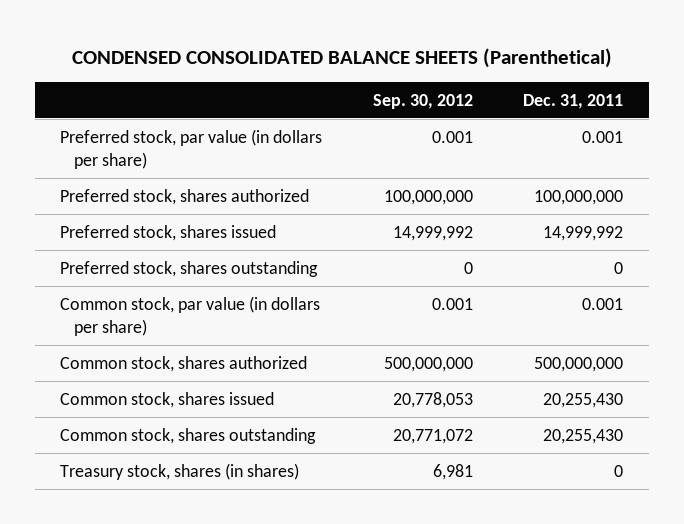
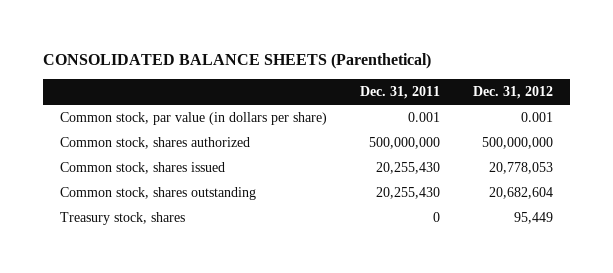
[71,47,612,68] CONDENSED CONSOLIDATED BALANCE SHEETS (Parenthetical) -> [43,53,432,70] CONSOLIDATED BALANCE SHEETS (Parenthetical)
[372,93,473,109] Sep. 30, 2012 -> none
none -> [473,86,554,100] Dec. 31, 2012
[60,128,323,169] Preferred stock, par value (in dollars per share) -> none
[60,188,310,205] Preferred stock, shares authorized -> none
[60,224,277,241] Preferred stock, shares issued -> none
[60,260,319,277] Preferred stock, shares outstanding -> none
[60,462,300,480] Treasury stock, shares (in shares) -> [59,211,185,225] Treasury stock, shares

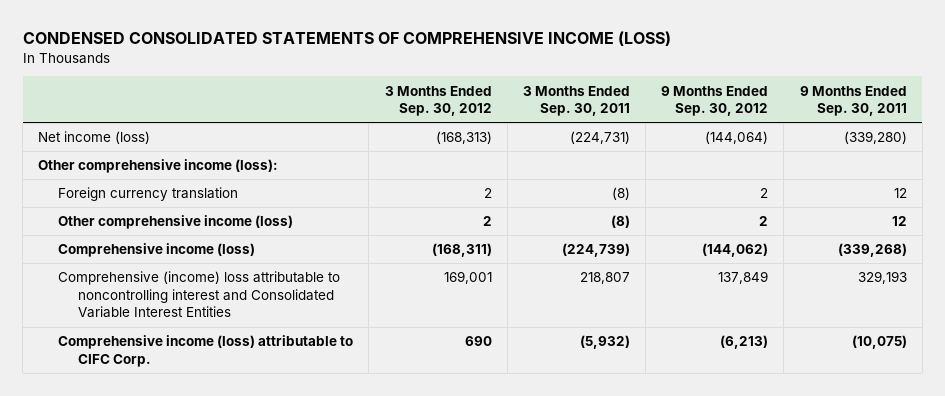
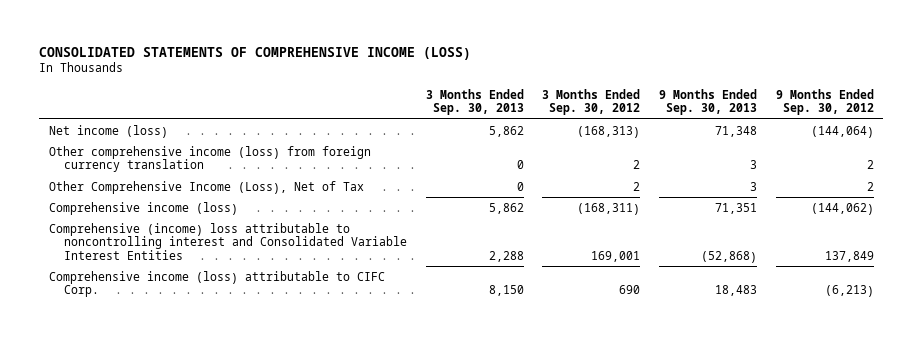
[22,31,671,47] CONDENSED CONSOLIDATED STATEMENTS OF COMPREHENSIVE INCOME (LOSS) -> [39,47,472,61] CONSOLIDATED STATEMENTS OF COMPREHENSIVE INCOME (LOSS)
[522,85,630,117] 3 Months Ended Sep. 30, 2011 -> none
[799,85,907,117] 9 Months Ended Sep. 30, 2011 -> none
none -> [425,88,524,116] 3 Months Ended Sep. 30, 2013
none -> [659,88,758,116] 9 Months Ended Sep. 30, 2013
[38,159,279,174] Other comprehensive income (loss): -> none
[58,187,239,202] Foreign currency translation -> [48,145,371,173] Other comprehensive income (loss) from foreign currency translation
[58,215,294,230] Other comprehensive income (loss) -> [48,180,364,194] Other Comprehensive Income (Loss), Net of Tax

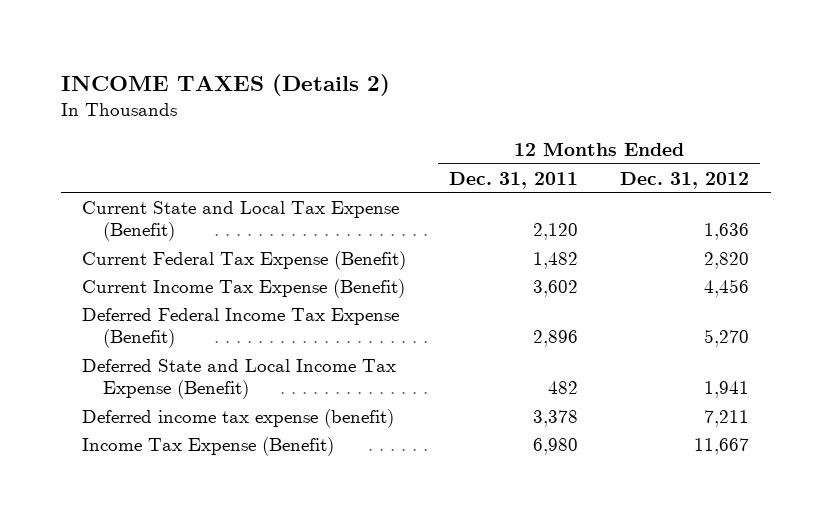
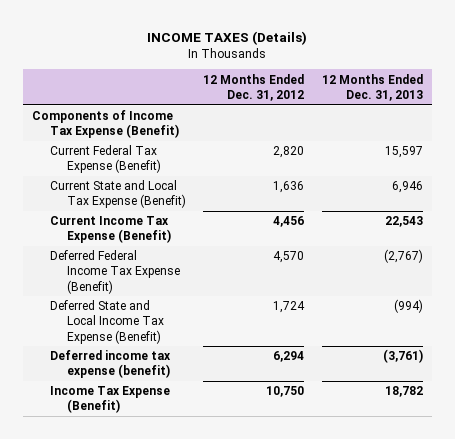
[61,73,391,96] INCOME TAXES (Details 2) -> [147,30,308,45] INCOME TAXES (Details)
[448,171,578,189] Dec. 31, 2011 -> none
none -> [321,73,423,101] 12 Months Ended Dec. 31, 2013
none -> [32,110,179,139] Components of Income Tax Expense (Benefit)
[82,200,400,242] Current State and Local Tax Expense (Benefit) -> [49,180,186,209] Current State and Local Tax Expense (Benefit)
[704,329,750,348] 5,270 -> [273,251,305,264] 4,570
[704,381,750,399] 1,941 -> [273,301,306,314] 1,724
[704,409,750,427] 7,211 -> [273,351,305,363] 6,294
[694,437,750,455] 11,667 -> [266,386,305,398] 10,750

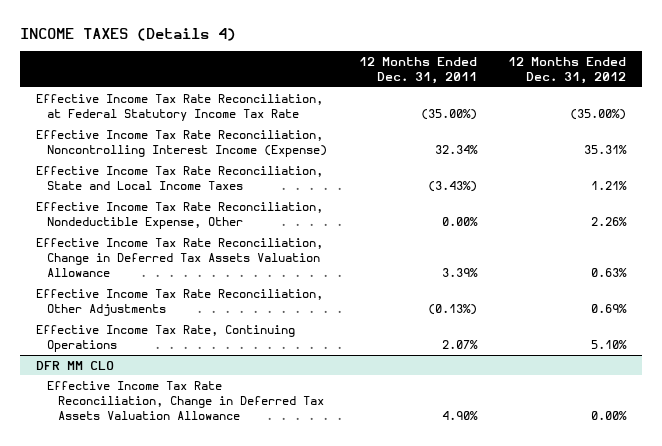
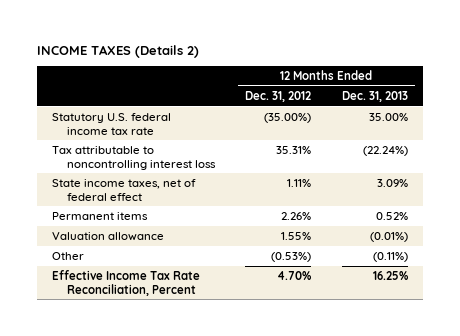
[20,27,237,41] INCOME TAXES (Details 4) -> [36,44,199,58] INCOME TAXES (Details 2)
[358,56,477,85] 12 Months Ended Dec. 31, 2011 -> none
none -> [341,90,408,102] Dec. 31, 2013
[36,237,324,278] Effective Income Tax Rate Reconciliation, Change in Deferred Tax Assets Valuation Allowance -> none
[36,288,324,316] Effective Income Tax Rate Reconciliation, Other Adjustments -> none
[36,360,115,370] DFR MM CLO -> none
[46,380,324,421] Effective Income Tax Rate Reconciliation, Change in Deferred Tax Assets Valuation Allowance -> none
[36,93,324,121] Effective Income Tax Rate Reconciliation, at Federal Statutory Income Tax Rate -> [52,112,172,135] Statutory U.S. federal income tax rate
[36,129,327,157] Effective Income Tax Rate Reconciliation, Noncontrolling Interest Income (Expense) -> [52,145,216,170] Tax attributable to noncontrolling interest loss
[36,165,324,190] Effective Income Tax Rate Reconciliation, State and Local Income Taxes -> [52,178,197,201] State income taxes, net of federal effect
[591,180,628,190] 1.21% -> [287,178,312,187] 1.11%
[36,201,324,229] Effective Income Tax Rate Reconciliation, Nondeductible Expense, Other -> [52,211,149,220] Permanent items
none -> [52,231,165,241] Valuation allowance
none -> [52,251,85,260] Other
[36,324,296,352] Effective Income Tax Rate, Continuing Operations -> [52,269,201,296] Effective Income Tax Rate Reconciliation, Percent
[591,339,628,349] 5.10% -> [277,270,313,280] 4.70%

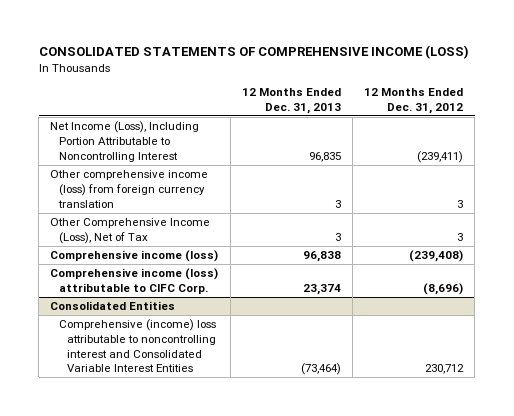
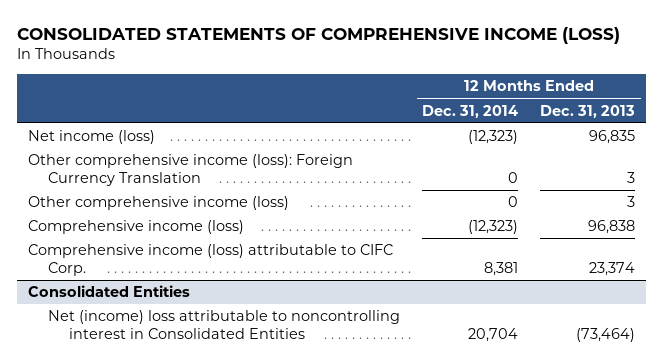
[364,88,464,114] 12 Months Ended Dec. 31, 2012 -> none
none -> [422,104,519,118] Dec. 31, 2014
[50,121,200,162] Net Income (Loss), Including Portion Attributable to Noncontrolling Interest -> [28,130,156,145] Net income (loss)
[50,170,209,208] Other comprehensive income (loss) from foreign currency translation -> [28,154,354,186] Other comprehensive income (loss): Foreign Currency Translation
[50,218,211,244] Other Comprehensive Income (Loss), Net of Tax -> [28,196,290,211] Other comprehensive income (loss)
[58,319,217,373] Comprehensive (income) loss attributable to noncontrolling interest and Consolidated Variable Interest Entities -> [48,310,401,339] Net (income) loss attributable to noncontrolling interest in Consolidated Entities

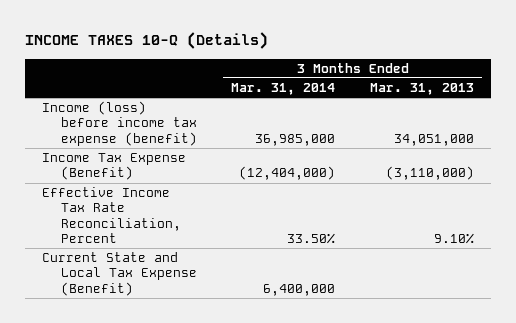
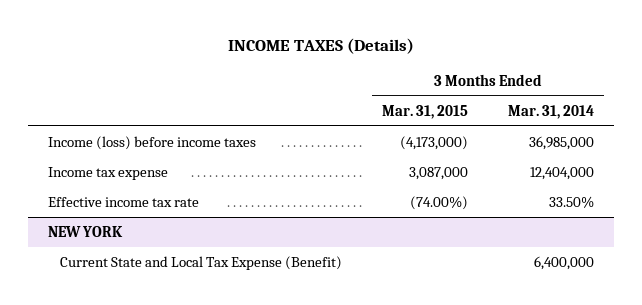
[25,32,269,50] INCOME TAXES 10-Q (Details) -> [227,37,414,54] INCOME TAXES (Details)
[369,83,474,96] Mar. 31, 2013 -> none
none -> [382,104,469,119] Mar. 31, 2015
[42,101,198,146] Income (loss) before income tax expense (benefit) -> [47,136,256,151] Income (loss) before income taxes
[42,153,187,181] Income Tax Expense (Benefit) -> [47,167,168,181] Income tax expense
[239,166,336,181] (12,404,000) -> [530,167,595,181] 12,404,000
[42,187,182,243] Effective Income Tax Rate Reconciliation, Percent -> [47,197,199,208] Effective income tax rate
none -> [47,226,123,238] NEW YORK

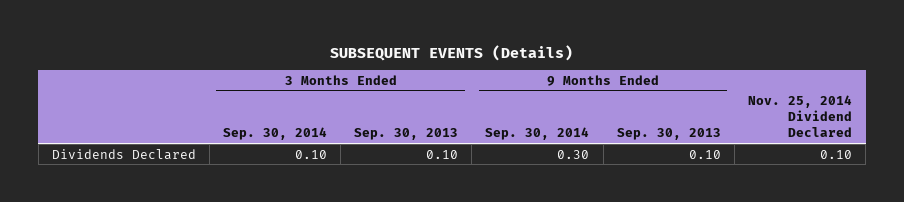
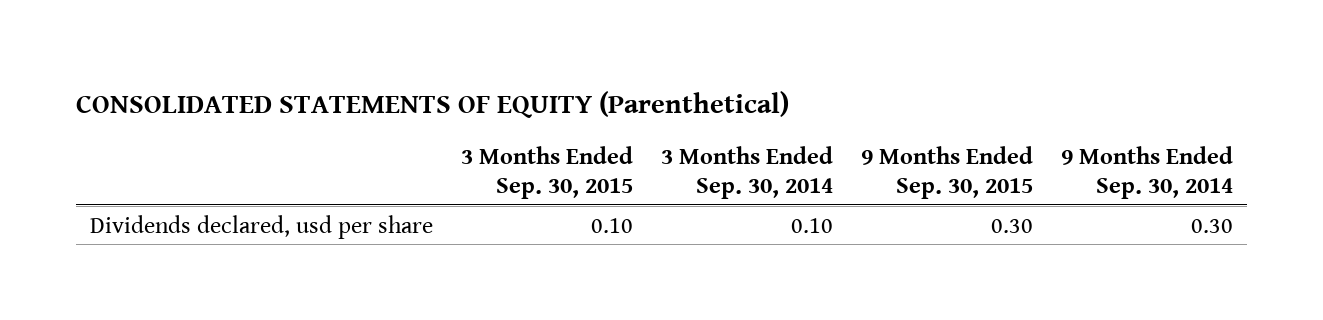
[329,44,573,61] SUBSEQUENT EVENTS (Details) -> [75,91,789,119] CONSOLIDATED STATEMENTS OF EQUITY (Parenthetical)
[354,128,459,141] Sep. 30, 2013 -> none
[616,128,721,141] Sep. 30, 2013 -> none
[747,95,852,138] Nov. 25, 2014 Dividend Declared -> none
none -> [460,145,633,199] 3 Months Ended Sep. 30, 2015
none -> [860,145,1033,199] 9 Months Ended Sep. 30, 2015
[51,148,196,160] Dividends Declared -> [89,214,433,239] Dividends declared, usd per share

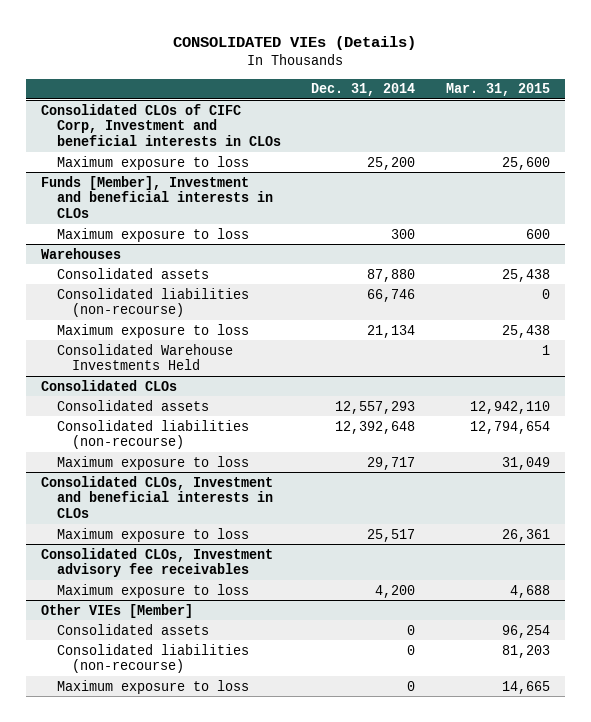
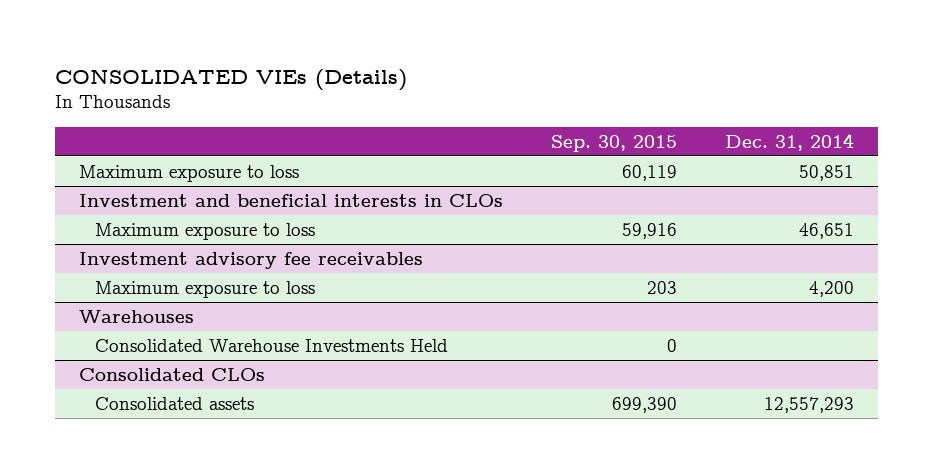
[445,83,550,97] Mar. 31, 2015 -> none
none -> [551,134,678,152] Sep. 30, 2015
[41,103,281,147] Consolidated CLOs of CIFC Corp, Investment and beneficial interests in CLOs -> none
[367,156,416,170] 25,200 -> [799,164,855,181] 50,851
[41,175,273,219] Funds [Member], Investment and beneficial interests in CLOs -> [79,193,504,207] Investment and beneficial interests in CLOs
[391,228,416,239] 300 -> [799,222,855,239] 46,651
none -> [79,251,424,269] Investment advisory fee receivables
none -> [95,280,316,298] Maximum exposure to loss
[56,267,209,279] Consolidated assets -> none
[56,287,249,318] Consolidated liabilities (non-recourse) -> none
[56,323,249,338] Maximum exposure to loss -> none
[56,419,249,450] Consolidated liabilities (non-recourse) -> none
[56,455,249,470] Maximum exposure to loss -> none
[41,475,274,519] Consolidated CLOs, Investment and beneficial interests in CLOs -> none
[56,527,249,542] Maximum exposure to loss -> none
[41,547,274,578] Consolidated CLOs, Investment advisory fee receivables -> none
[56,583,249,598] Maximum exposure to loss -> none
[41,603,194,618] Other VIEs [Member] -> none
[56,623,209,635] Consolidated assets -> none
[56,643,249,674] Consolidated liabilities (non-recourse) -> none
[56,679,249,694] Maximum exposure to loss -> none

